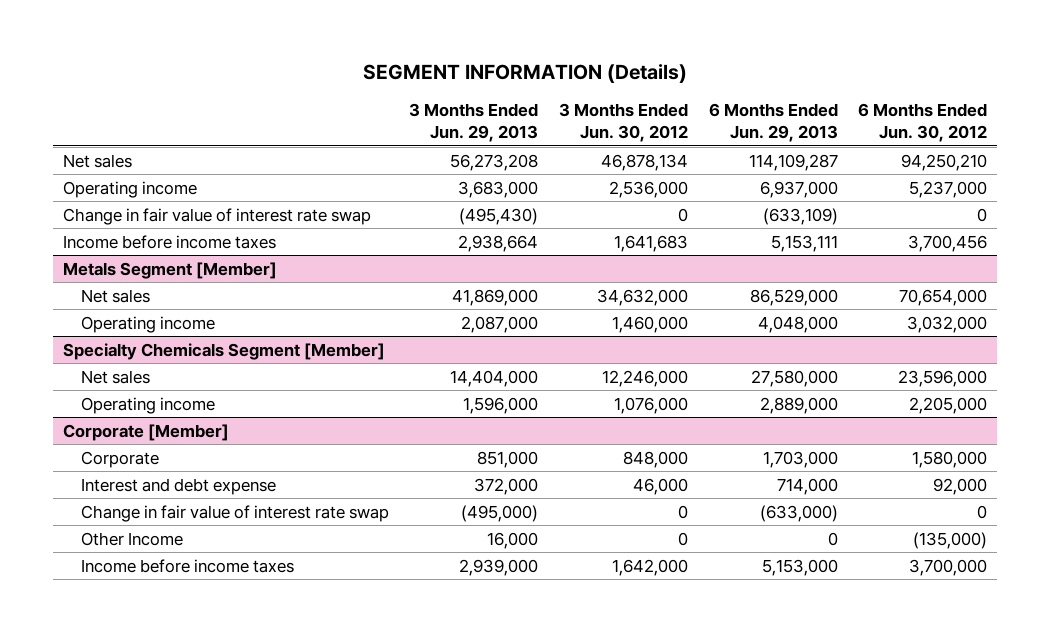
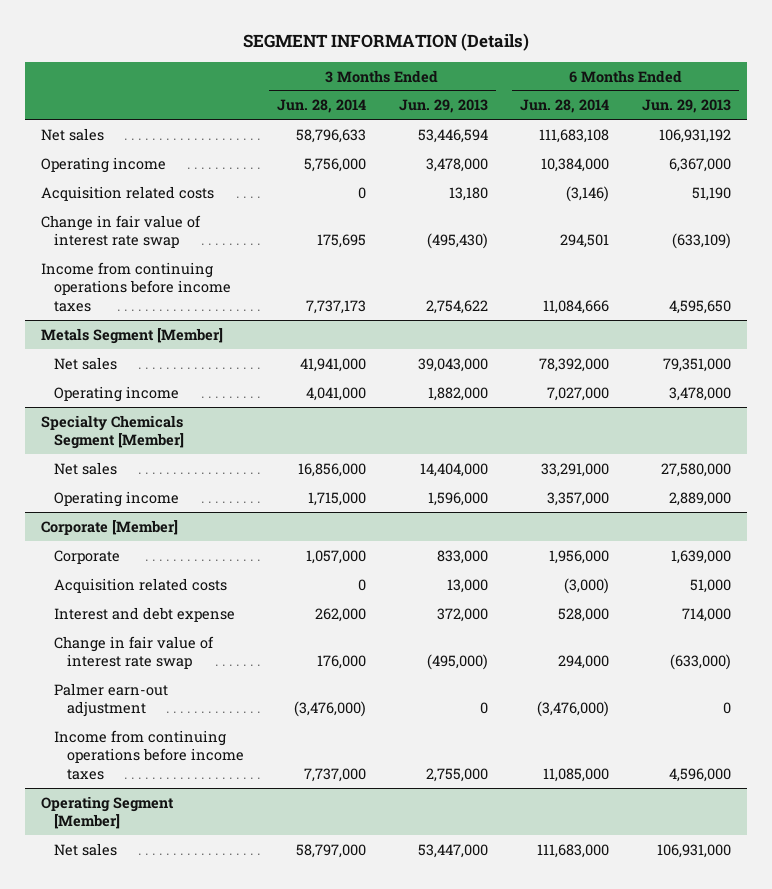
[558,103,688,142] 3 Months Ended Jun. 30, 2012 -> none
[858,103,988,142] 6 Months Ended Jun. 30, 2012 -> none
none -> [276,99,366,114] Jun. 28, 2014
none -> [520,99,610,114] Jun. 28, 2014
[450,153,539,171] 56,273,208 -> [417,128,488,143] 53,446,594
[748,153,838,171] 114,109,287 -> [659,128,732,143] 106,931,192
[458,180,539,198] 3,683,000 -> [425,157,488,172] 3,478,000
[759,180,838,198] 6,937,000 -> [669,157,732,172] 6,367,000
none -> [41,185,215,201] Acquisition related costs
[62,234,276,249] Income before income taxes -> [41,261,232,312] Income from continuing operations before income taxes
[458,234,539,252] 2,938,664 -> [425,299,488,314] 2,754,622
[770,234,838,252] 5,153,111 -> [669,299,732,314] 4,595,650
[452,288,539,306] 41,869,000 -> [417,357,488,372] 39,043,000
[749,288,838,306] 86,529,000 -> [663,357,732,372] 79,351,000
[461,315,539,333] 2,087,000 -> [427,386,488,401] 1,882,000
[757,315,838,333] 4,048,000 -> [669,386,732,401] 3,478,000
[477,450,539,468] 851,000 -> [436,549,488,564] 833,000
[762,450,838,468] 1,703,000 -> [671,549,732,564] 1,639,000
none -> [54,577,228,593] Acquisition related costs
[80,531,183,546] Other Income -> none
none -> [54,682,169,718] Palmer earn-out adjustment
[80,558,294,573] Income before income taxes -> [54,729,245,780] Income from continuing operations before income taxes
[459,558,539,576] 2,939,000 -> [425,767,488,782] 2,755,000
[761,558,838,576] 5,153,000 -> [669,767,732,782] 4,596,000
none -> [41,795,175,830] Operating Segment [Member]
none -> [54,842,118,856] Net sales

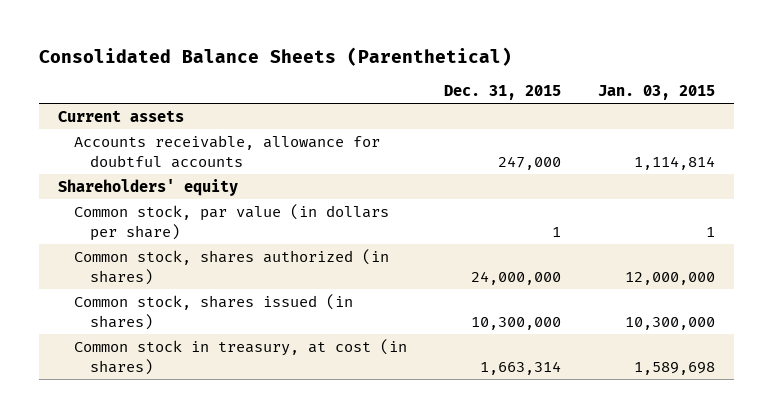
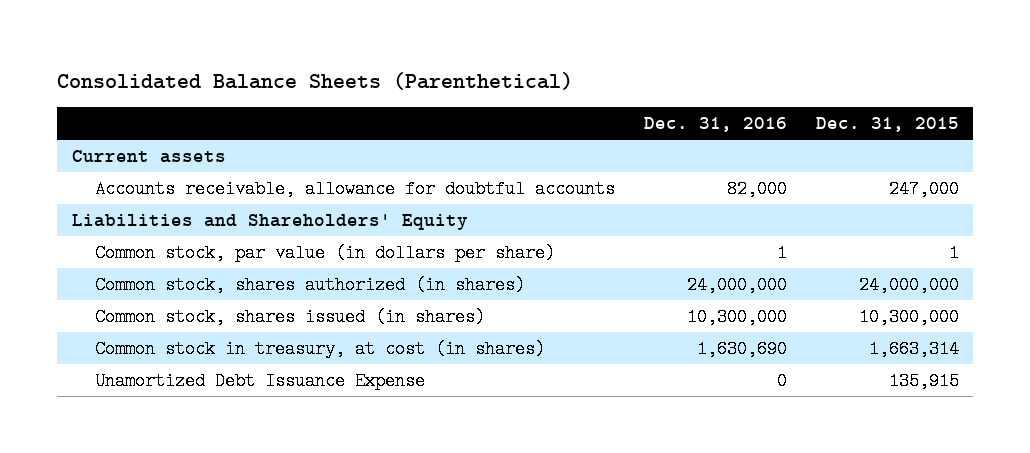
[598,85,716,101] Jan. 03, 2015 -> none
none -> [643,117,787,133] Dec. 31, 2016
[57,178,238,196] Shareholders' equity -> [71,214,468,231] Liabilities and Shareholders' Equity
none -> [94,372,425,391] Unamortized Debt Issuance Expense

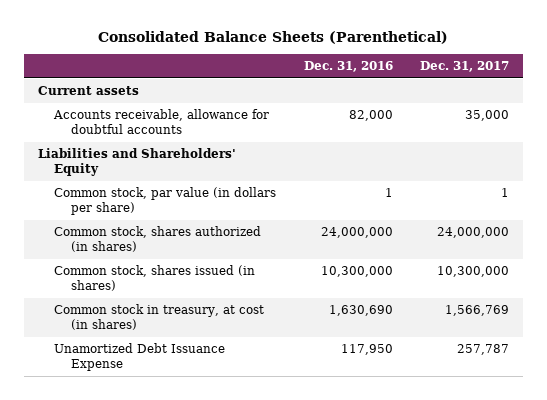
[815,117,959,133] Dec. 31, 2015 -> none
none -> [420,61,510,73] Dec. 31, 2017
[776,372,787,391] 0 -> [340,344,393,356] 117,950

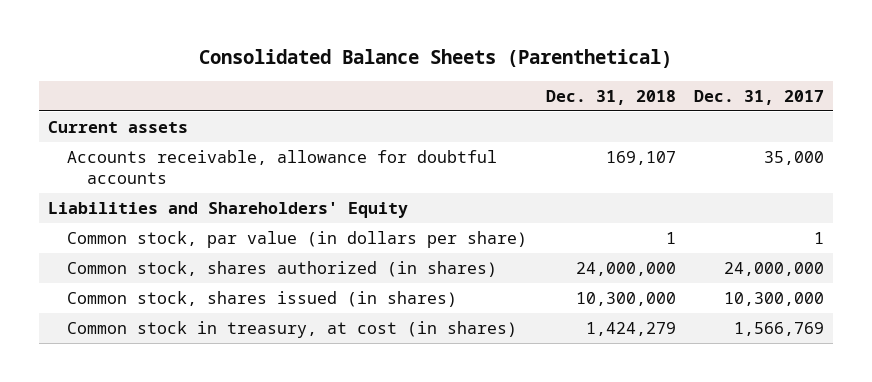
[303,61,393,73] Dec. 31, 2016 -> none
none -> [545,89,676,105] Dec. 31, 2018
[54,343,226,372] Unamortized Debt Issuance Expense -> none

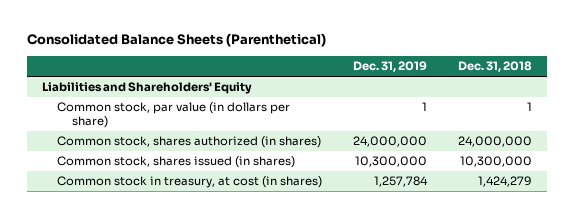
[693,89,824,105] Dec. 31, 2017 -> none
none -> [353,61,428,73] Dec. 31, 2019
[47,120,188,133] Current assets -> none
[67,149,498,185] Accounts receivable, allowance for doubtful accounts -> none

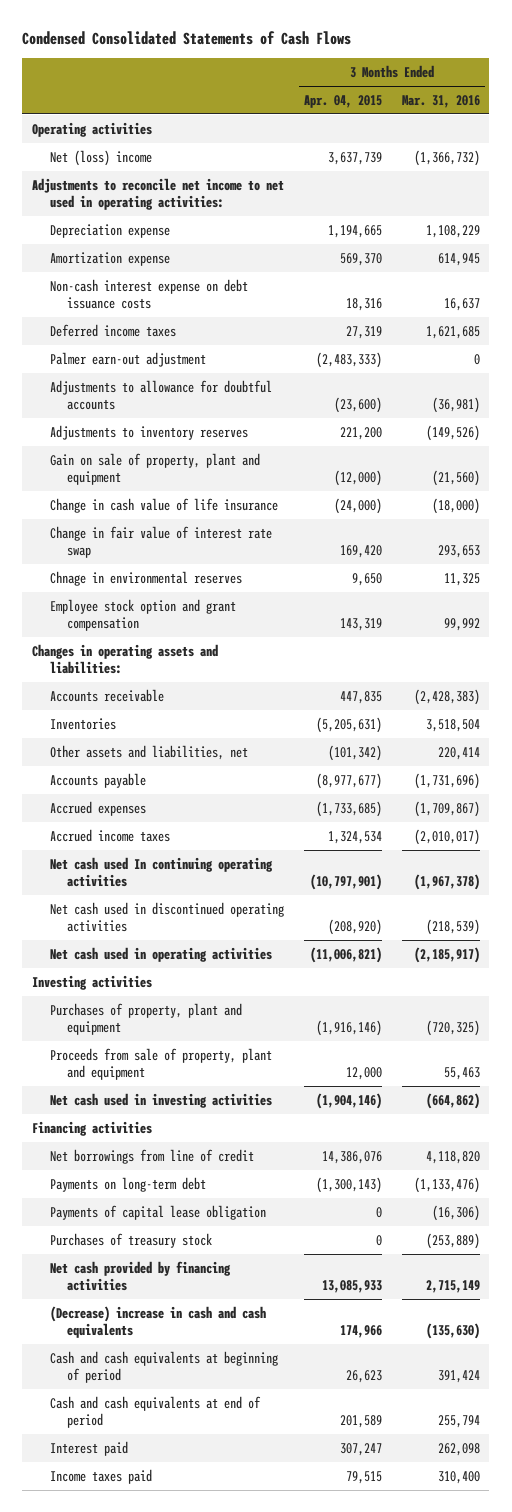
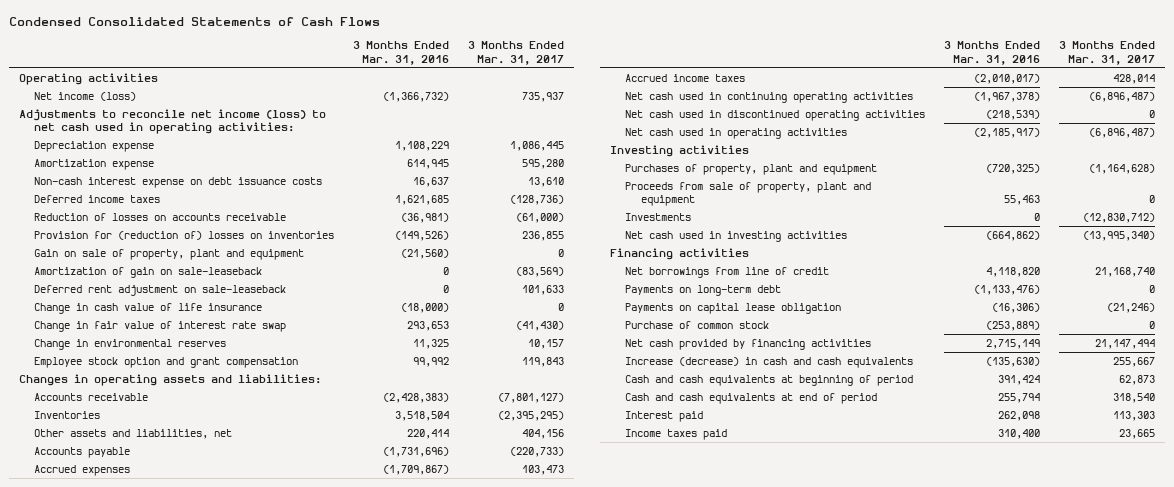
[303,94,382,108] Apr. 04, 2015 -> none
none -> [468,41,565,65] 3 Months Ended Mar. 31, 2017
[49,149,152,166] Net (loss) income -> [34,92,137,102] Net income (loss)
[32,177,285,210] Adjustments to reconcile net income to net used in operating activities: -> [18,109,326,135] Adjustments to reconcile net income (loss) to net cash used in operating activities:
[49,351,206,367] Palmer earn-out adjustment -> none
[49,379,272,410] Adjustments to allowance for doubtful accounts -> [34,213,287,222] Reduction of losses on accounts receivable
[49,424,248,440] Adjustments to inventory reserves -> [34,231,335,241] Provision for (reduction of) losses on inventories
none -> [34,267,263,279] Amortization of gain on sale-leaseback
none -> [34,285,287,297] Deferred rent adjustment on sale-leaseback
[49,570,242,586] Chnage in environmental reserves -> [34,339,227,351] Change in environmental reserves
[49,856,273,887] Net cash used In continuing operating activities -> [625,92,914,104] Net cash used in continuing operating activities
none -> [625,213,692,222] Investments
[49,1204,266,1220] Payments of capital lease obligation -> [625,303,842,315] Payments on capital lease obligation
[49,1232,212,1248] Purchases of treasury stock -> [625,321,770,330] Purchase of common stock
[49,1305,266,1338] (Decrease) increase in cash and cash equivalents -> [625,357,914,369] Increase (decrease) in cash and cash equivalents

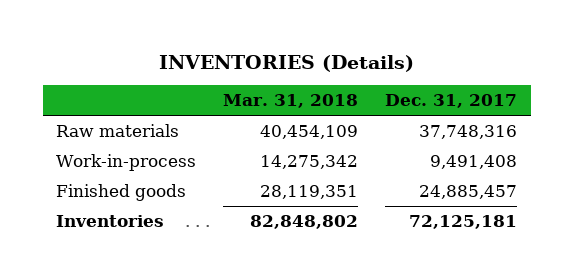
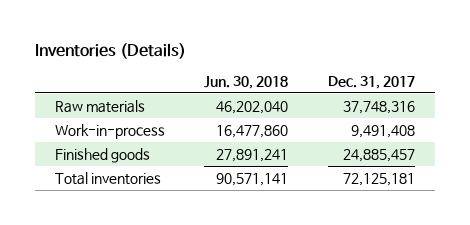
[158,54,414,72] INVENTORIES (Details) -> [35,42,187,59] Inventories (Details)
[223,94,359,109] Mar. 31, 2018 -> none
none -> [204,75,289,89] Jun. 30, 2018
[56,215,165,228] Inventories -> [54,171,161,185] Total inventories

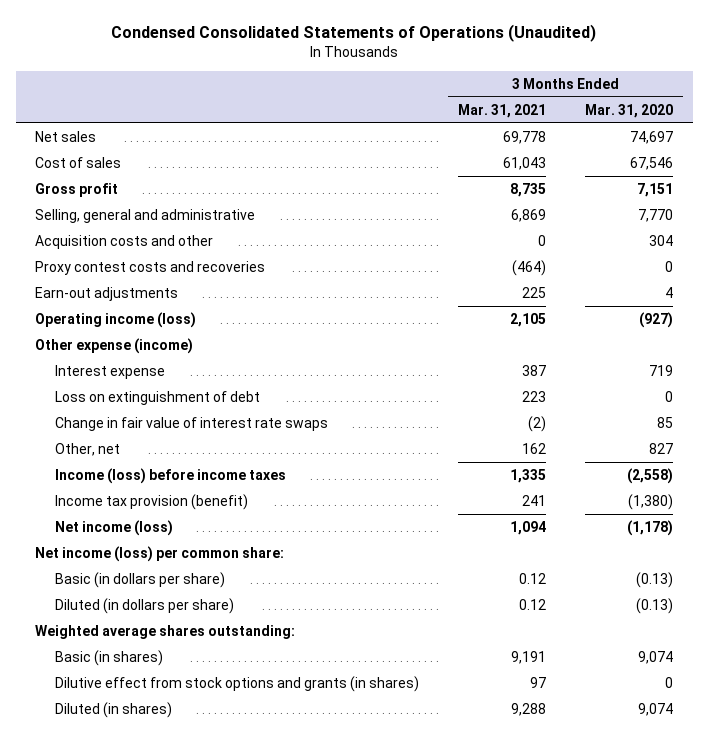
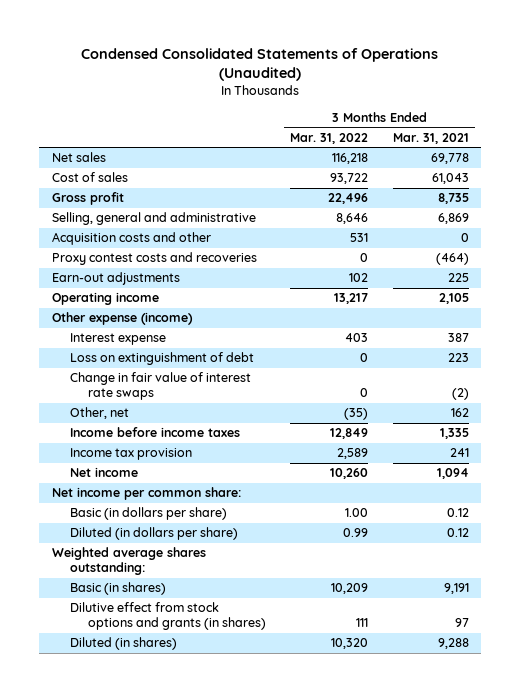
[585,103,674,118] Mar. 31, 2020 -> none
none -> [290,132,369,144] Mar. 31, 2022
[35,311,197,328] Operating income (loss) -> [51,292,159,306] Operating income
[55,467,287,484] Income (loss) before income taxes -> [69,427,240,438] Income before income taxes
[55,493,249,510] Income tax provision (benefit) -> [69,448,192,461] Income tax provision
[55,519,174,536] Net income (loss) -> [69,467,138,478] Net income
[35,545,285,562] Net income (loss) per common share: -> [51,487,241,501] Net income per common share:

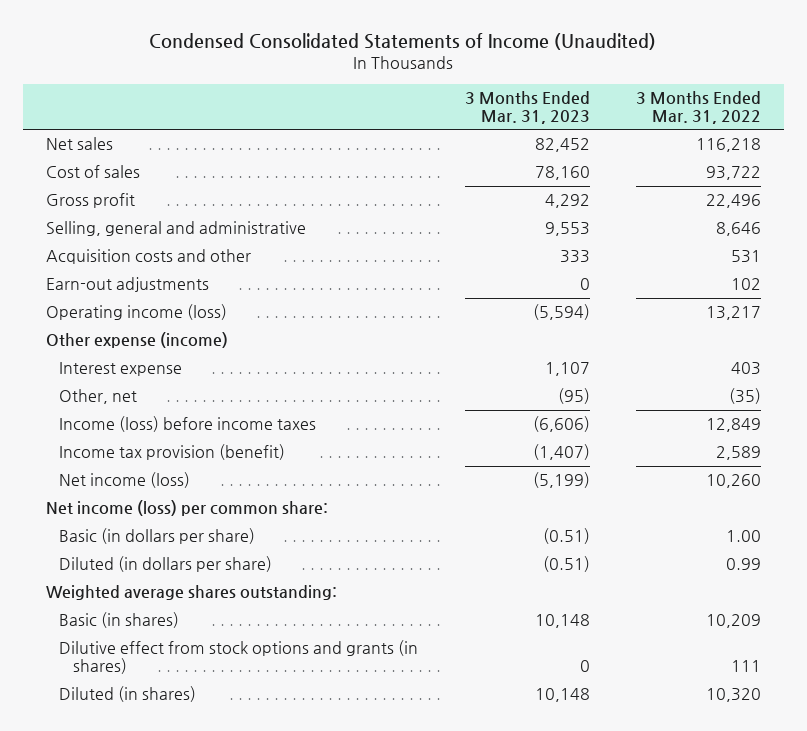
[81,47,439,82] Condensed Consolidated Statements of Operations (Unaudited) -> [149,33,657,51] Condensed Consolidated Statements of Income (Unaudited)
[393,132,470,144] Mar. 31, 2021 -> none
none -> [464,90,590,125] 3 Months Ended Mar. 31, 2023
[51,252,257,266] Proxy contest costs and recoveries -> none
[51,292,159,306] Operating income -> [45,304,227,321] Operating income (loss)
[69,352,254,366] Loss on extinguishment of debt -> none
[69,372,251,401] Change in fair value of interest rate swaps -> none
[69,427,240,438] Income before income taxes -> [59,416,317,433] Income (loss) before income taxes
[69,448,192,461] Income tax provision -> [59,444,286,461] Income tax provision (benefit)
[69,467,138,478] Net income -> [59,472,191,489] Net income (loss)
[51,487,241,501] Net income per common share: -> [45,500,328,517] Net income (loss) per common share:

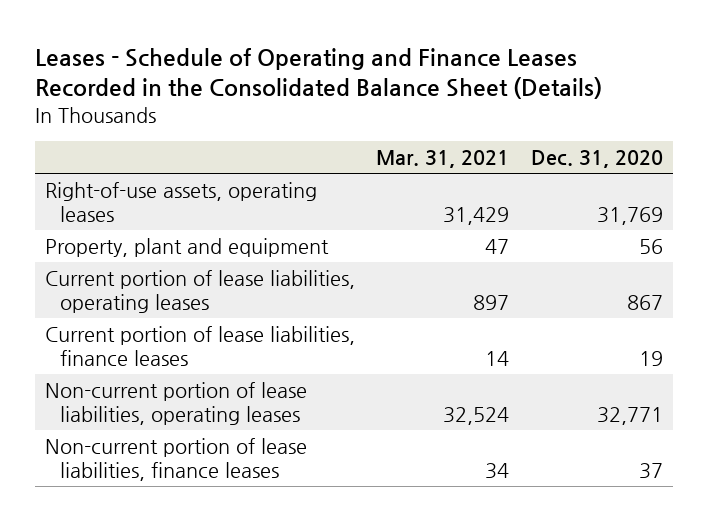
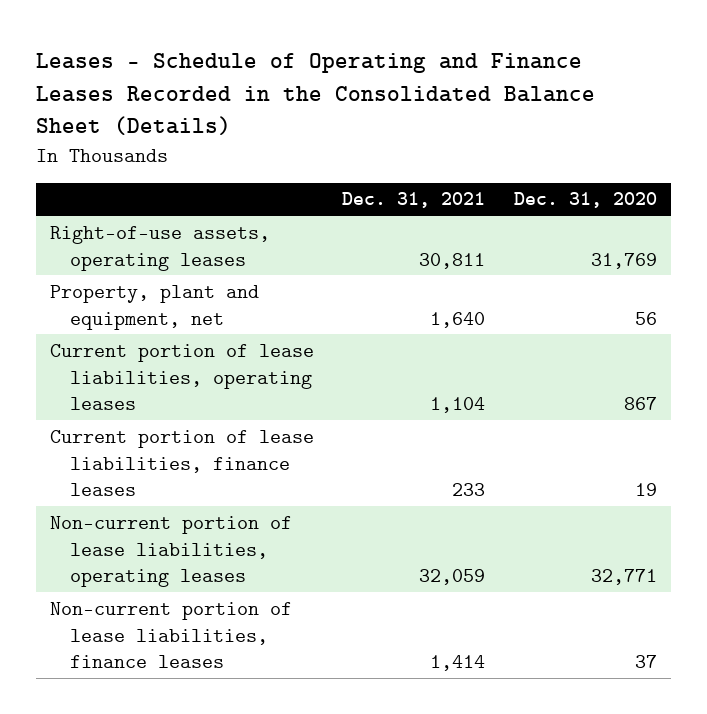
[376,150,510,169] Mar. 31, 2021 -> none
none -> [342,192,486,209] Dec. 31, 2021
[45,237,330,257] Property, plant and equipment -> [49,284,259,330] Property, plant and equipment, net

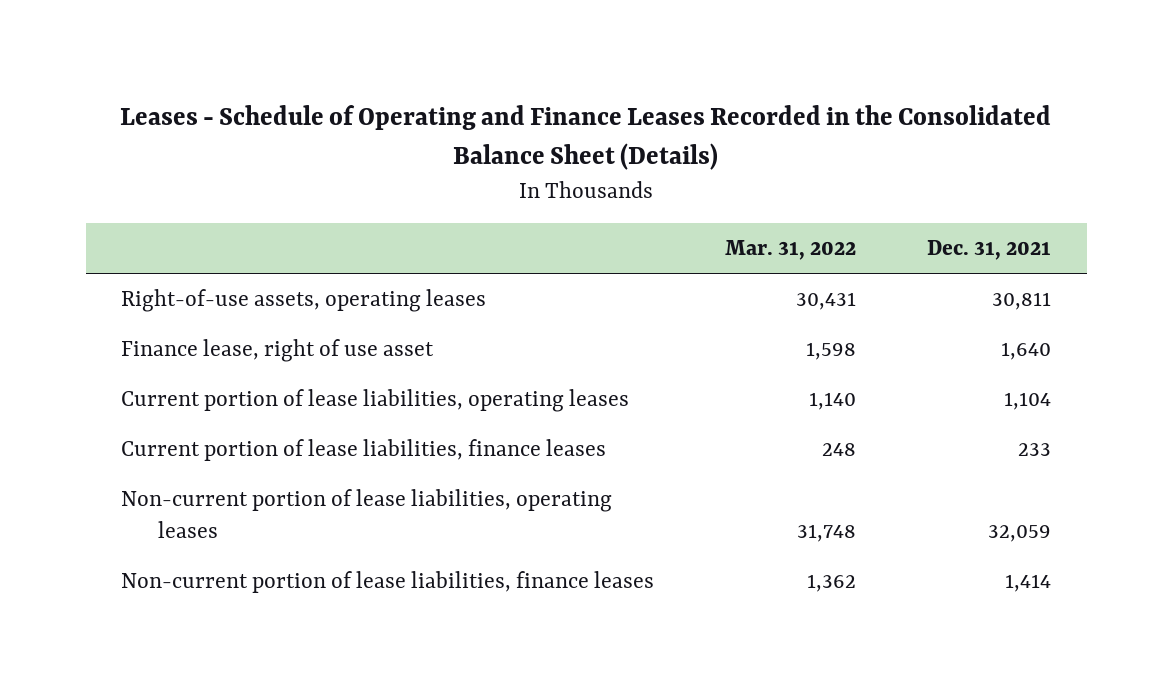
[514,192,658,209] Dec. 31, 2020 -> none
none -> [725,240,857,261] Mar. 31, 2022
[49,284,259,330] Property, plant and equipment, net -> [121,339,435,363] Finance lease, right of use asset

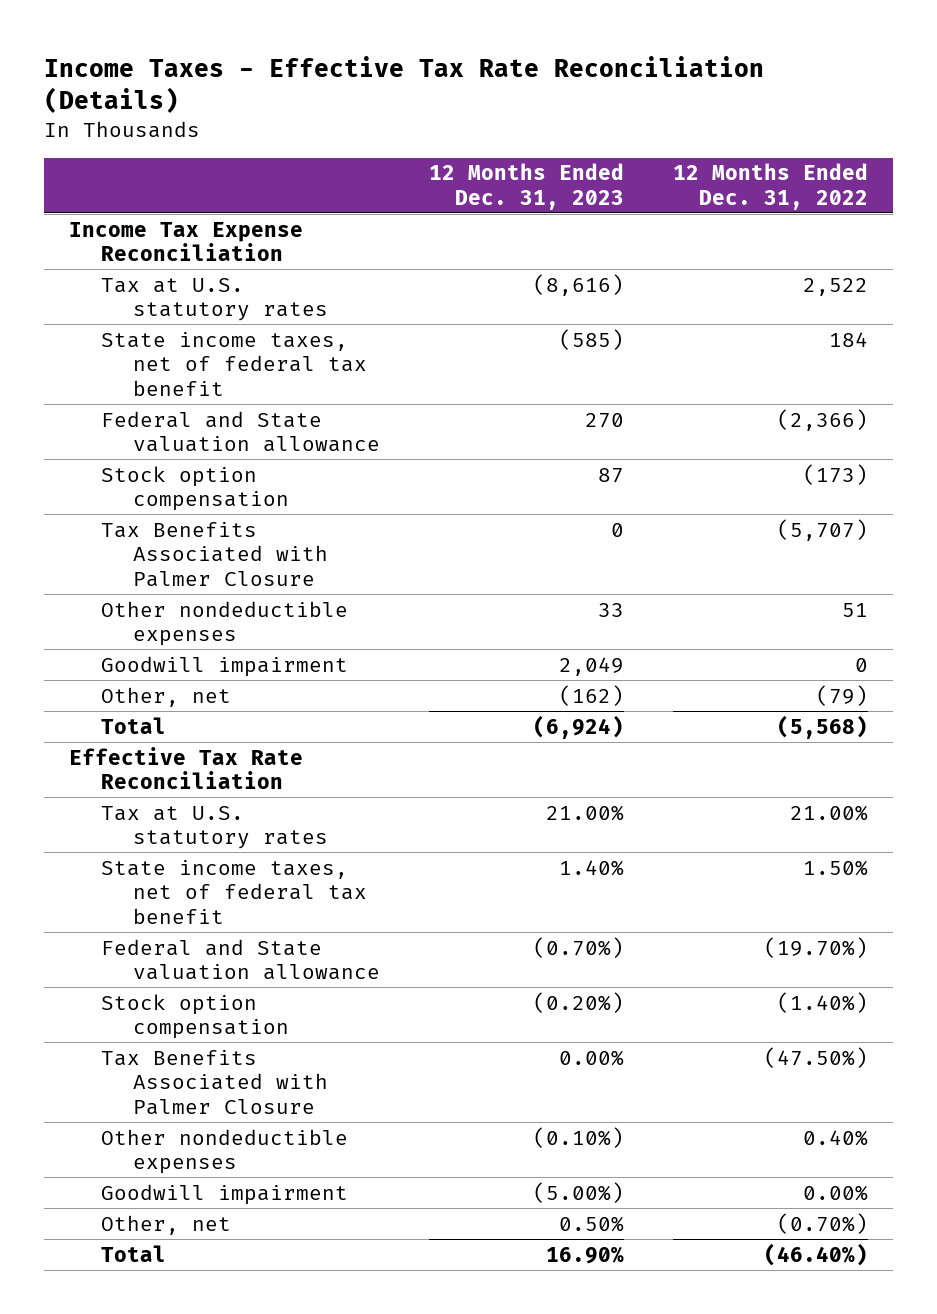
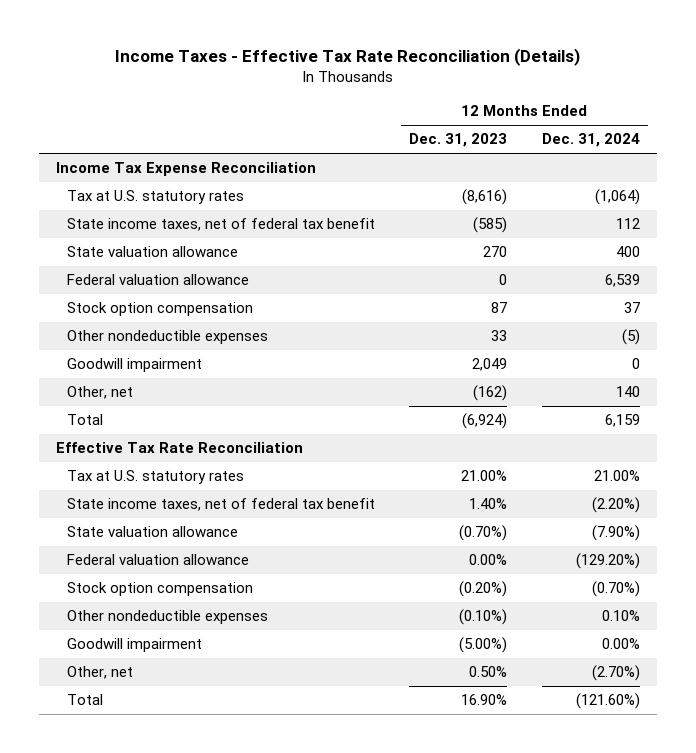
[673,163,869,210] 12 Months Ended Dec. 31, 2022 -> none
none -> [541,133,640,148] Dec. 31, 2024
[101,410,381,453] Federal and State valuation allowance -> [66,246,238,258] State valuation allowance
none -> [66,274,249,286] Federal valuation allowance
[101,521,329,587] Tax Benefits Associated with Palmer Closure -> none
[101,938,381,981] Federal and State valuation allowance -> [66,526,238,538] State valuation allowance
none -> [66,554,249,566] Federal valuation allowance
[101,1049,329,1115] Tax Benefits Associated with Palmer Closure -> none

